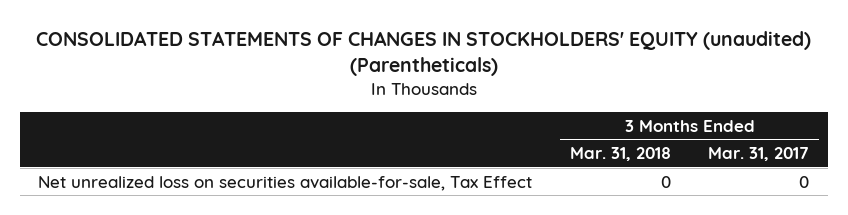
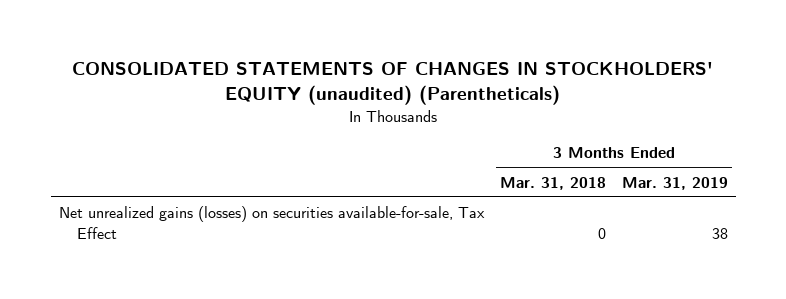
[708,147,810,162] Mar. 31, 2017 -> none
none -> [621,176,728,190] Mar. 31, 2019
[38,175,533,191] Net unrealized loss on securities available-for-sale, Tax Effect -> [58,206,485,239] Net unrealized gains (losses) on securities available-for-sale, Tax Effect

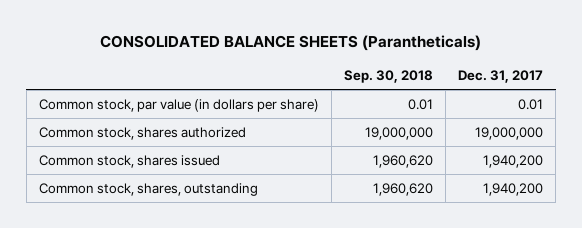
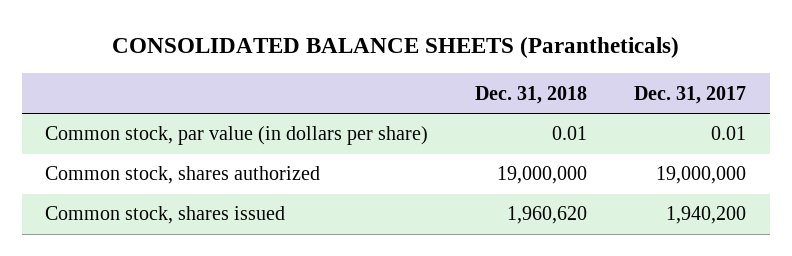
[343,69,433,83] Sep. 30, 2018 -> none
none -> [475,85,588,104] Dec. 31, 2018
[38,182,258,196] Common stock, shares, outstanding -> none

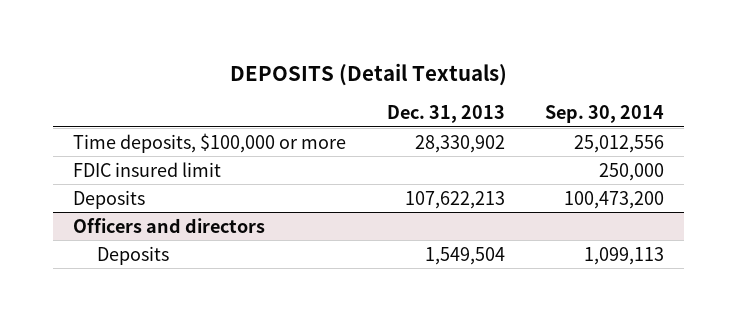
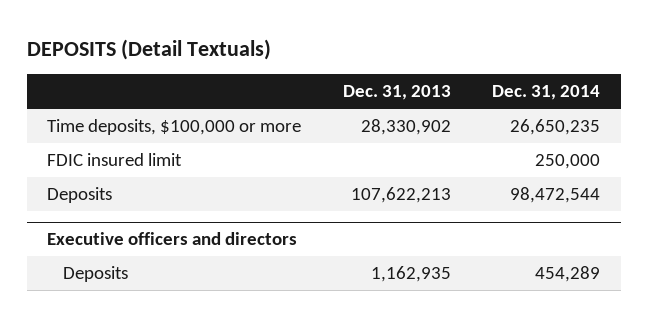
[544,105,664,124] Sep. 30, 2014 -> none
none -> [492,85,601,101] Dec. 31, 2014
[73,217,266,233] Officers and directors -> [47,232,298,246] Executive officers and directors
[424,246,505,265] 1,549,504 -> [370,265,451,282] 1,162,935

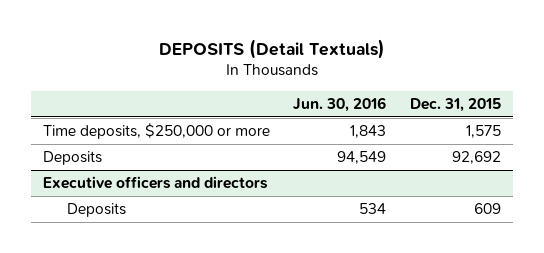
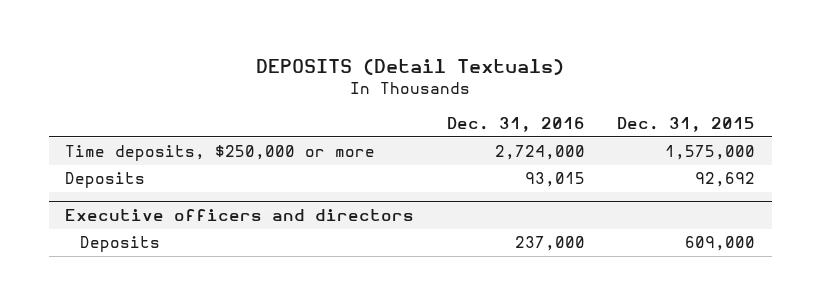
[293,96,387,112] Jun. 30, 2016 -> none
none -> [446,117,585,133] Dec. 31, 2016
[466,125,502,139] 1,575 -> [665,145,756,161] 1,575,000
[474,203,502,215] 609 -> [685,236,756,252] 609,000

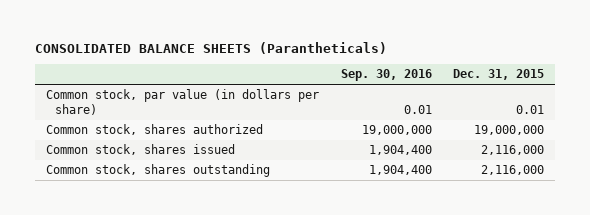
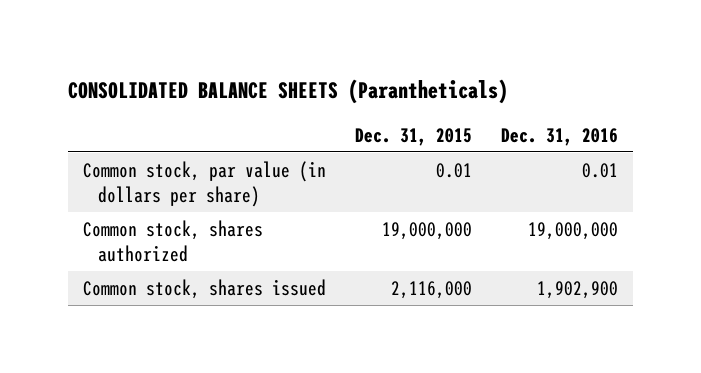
[340,69,432,82] Sep. 30, 2016 -> none
none -> [501,127,619,146] Dec. 31, 2016
[45,164,270,178] Common stock, shares outstanding -> none

